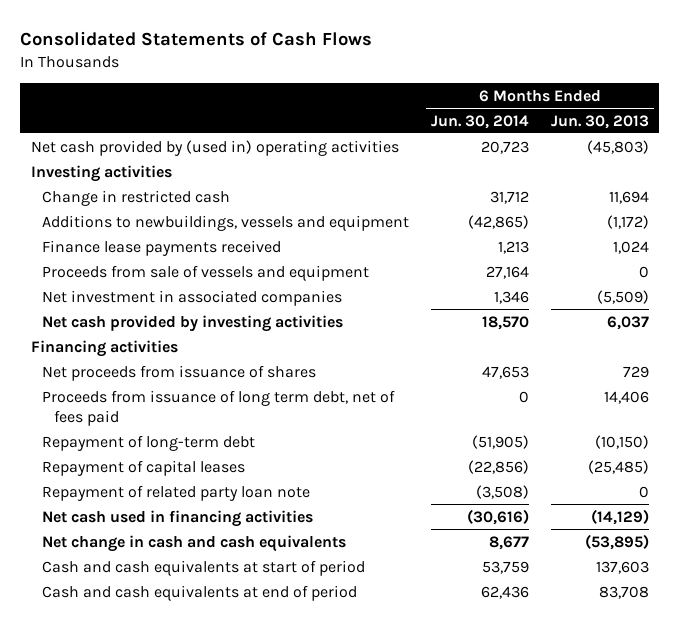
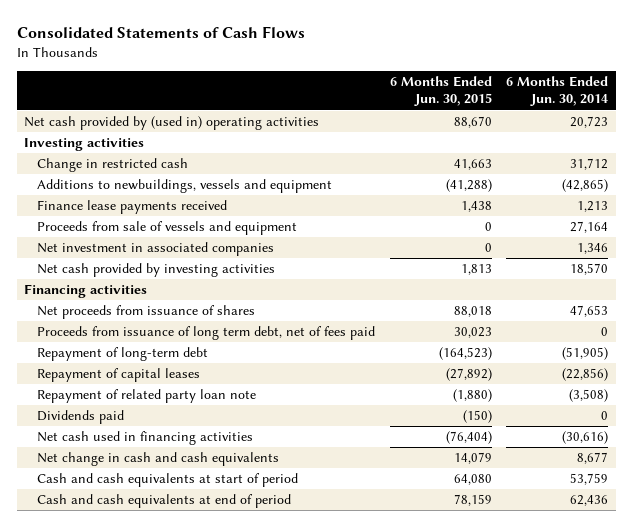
[550,114,649,129] Jun. 30, 2013 -> none
none -> [389,76,492,107] 6 Months Ended Jun. 30, 2015
none -> [37,410,125,425] Dividends paid

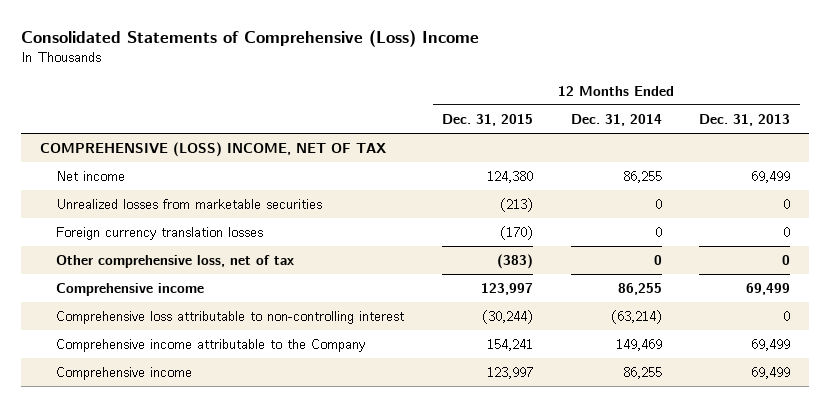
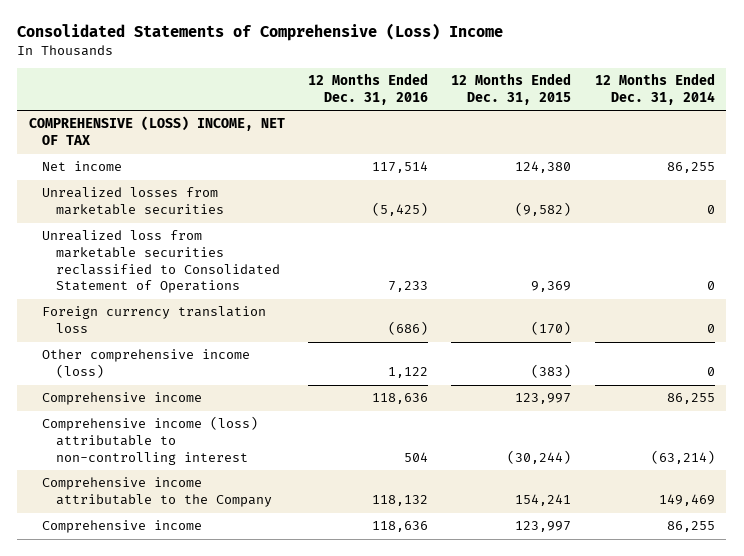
[699,113,791,126] Dec. 31, 2013 -> none
none -> [308,72,429,105] 12 Months Ended Dec. 31, 2016
[500,198,534,213] (213) -> [515,202,572,217] (9,582)
none -> [42,230,280,294] Unrealized loss from marketable securities reclassified to Consolidated Statement of Operations
[56,227,264,241] Foreign currency translation losses -> [42,306,267,334] Foreign currency translation loss
[56,255,295,269] Other comprehensive loss, net of tax -> [42,349,251,379] Other comprehensive income (loss)
[56,311,405,325] Comprehensive loss attributable to non-controlling interest -> [42,416,259,465] Comprehensive income (loss) attributable to non-controlling interest

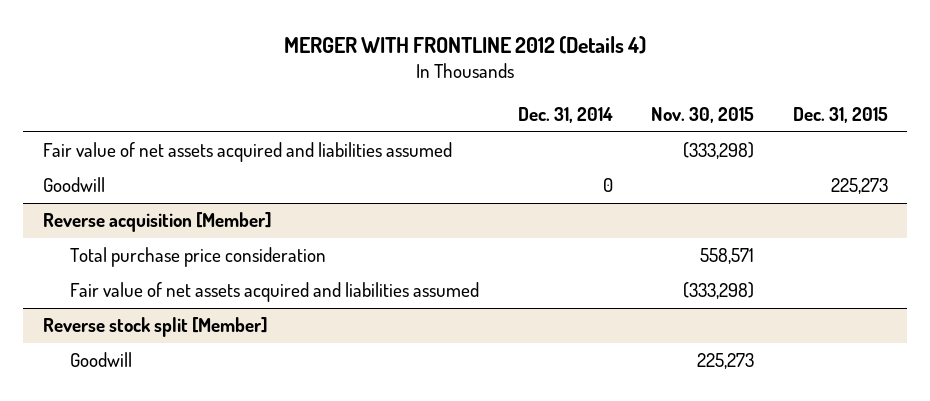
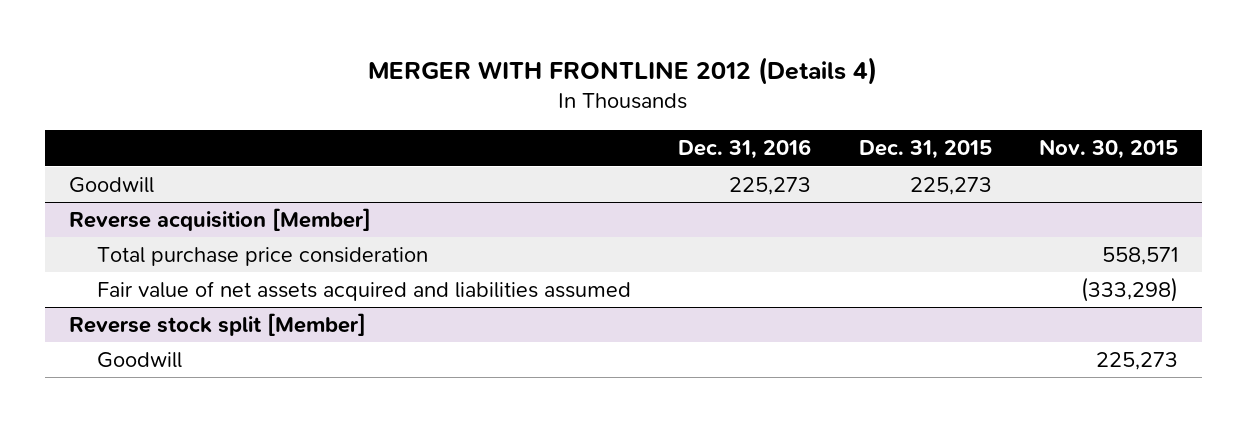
[517,107,613,124] Dec. 31, 2014 -> none
none -> [678,139,812,160] Dec. 31, 2016
[42,142,452,163] Fair value of net assets acquired and liabilities assumed -> none

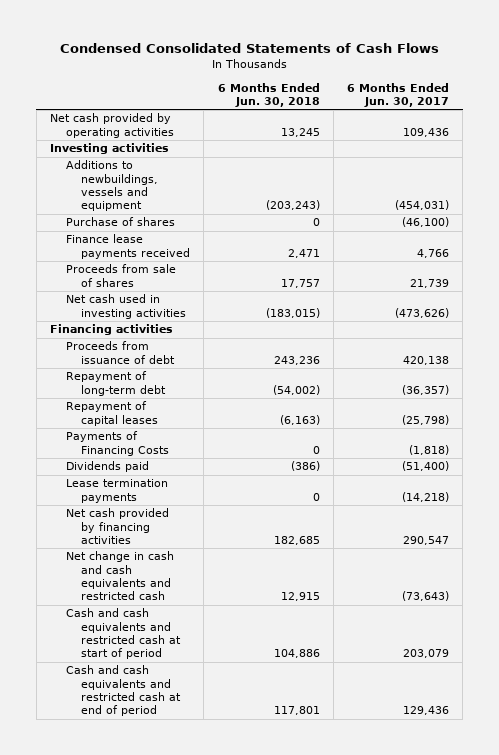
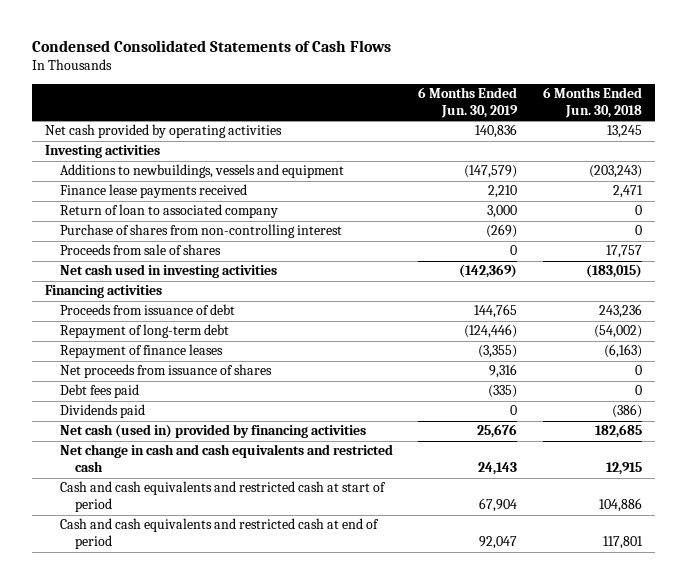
[347,82,450,107] 6 Months Ended Jun. 30, 2017 -> none
none -> [418,87,519,118] 6 Months Ended Jun. 30, 2019
[65,217,175,227] Purchase of shares -> none
none -> [59,204,278,219] Return of loan to associated company
none -> [59,224,342,239] Purchase of shares from non-controlling interest
[65,401,158,426] Repayment of capital leases -> [59,344,223,359] Repayment of finance leases
none -> [59,364,272,379] Net proceeds from issuance of shares
[65,431,169,456] Payments of Financing Costs -> [59,384,139,399] Debt fees paid
[65,479,168,503] Lease termination payments -> none
[65,508,169,544] Net cash provided by financing activities -> [59,424,366,439] Net cash (used in) provided by financing activities

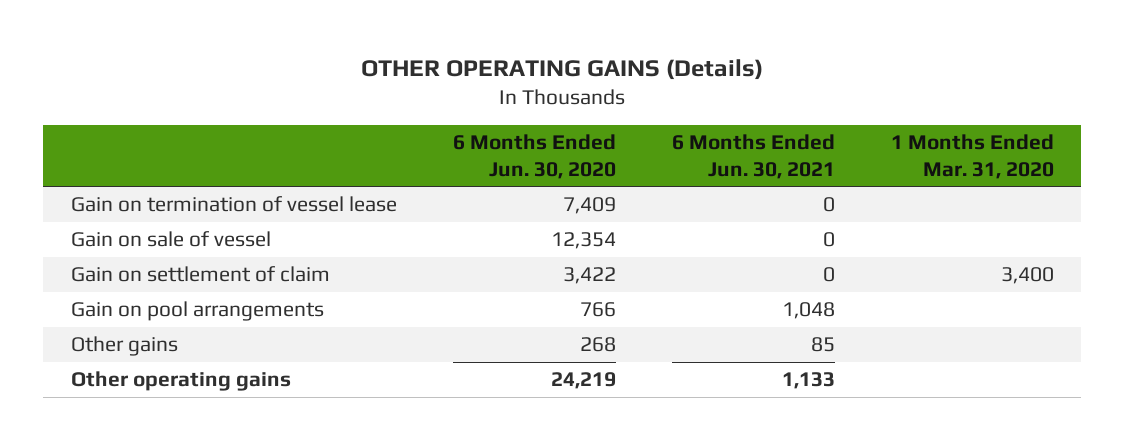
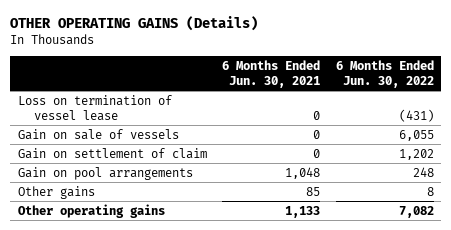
[452,134,616,179] 6 Months Ended Jun. 30, 2020 -> none
[890,134,1054,179] 1 Months Ended Mar. 31, 2020 -> none
none -> [335,59,434,88] 6 Months Ended Jun. 30, 2022
[70,196,397,213] Gain on termination of vessel lease -> [17,94,172,121] Loss on termination of vessel lease
[70,231,271,248] Gain on sale of vessel -> [17,128,179,140] Gain on sale of vessels

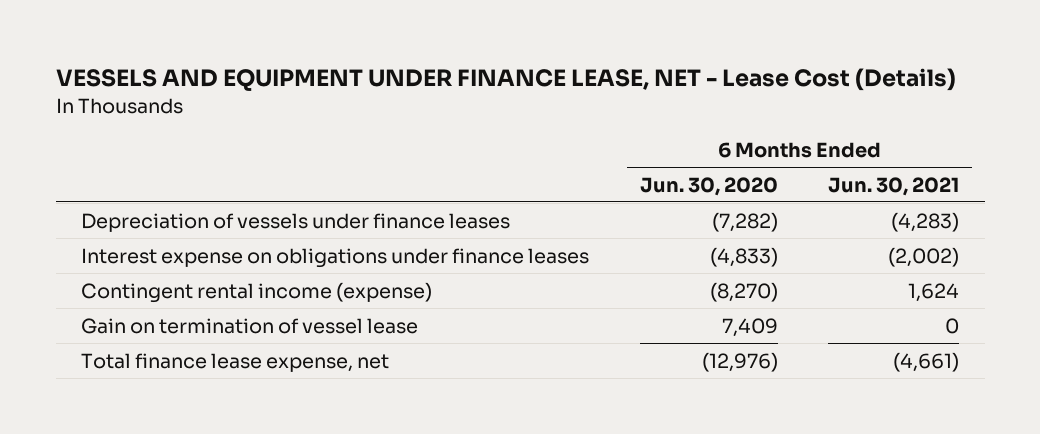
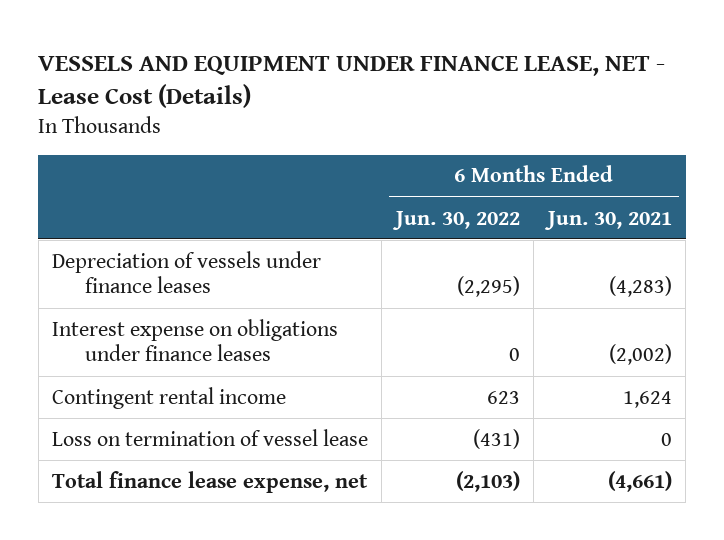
[639,176,778,196] Jun. 30, 2020 -> none
none -> [391,210,520,230] Jun. 30, 2022
[80,281,432,303] Contingent rental income (expense) -> [51,386,286,409] Contingent rental income
[80,317,418,334] Gain on termination of vessel lease -> [51,428,368,446] Loss on termination of vessel lease

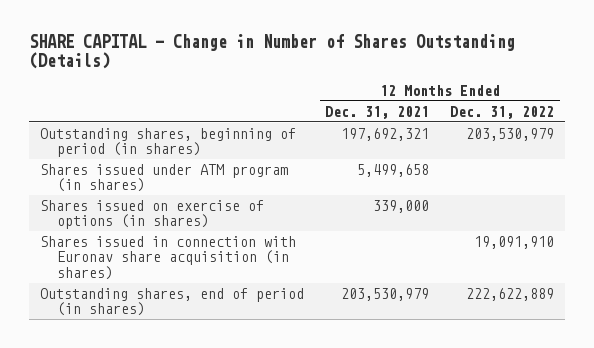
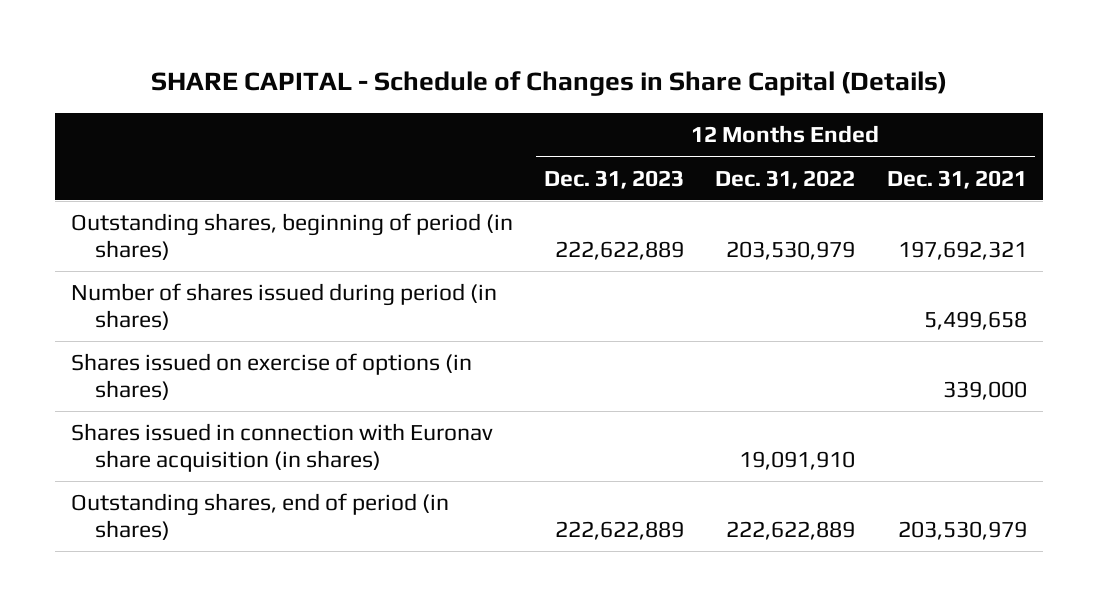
[29,34,516,70] SHARE CAPITAL - Change in Number of Shares Outstanding (Details) -> [150,71,947,97] SHARE CAPITAL - Schedule of Changes in Share Capital (Details)
none -> [543,169,684,189] Dec. 31, 2023
[40,164,289,193] Shares issued under ATM program (in shares) -> [70,283,497,330] Number of shares issued during period (in shares)

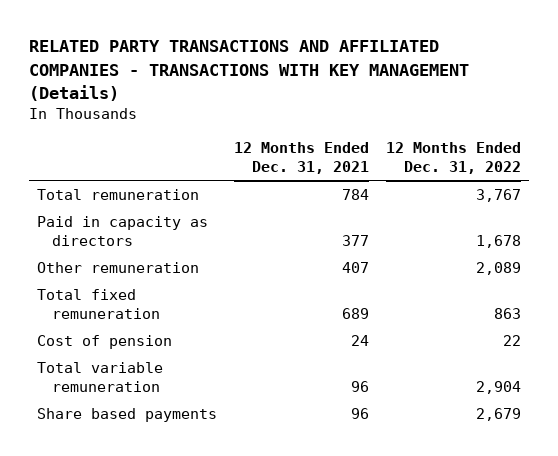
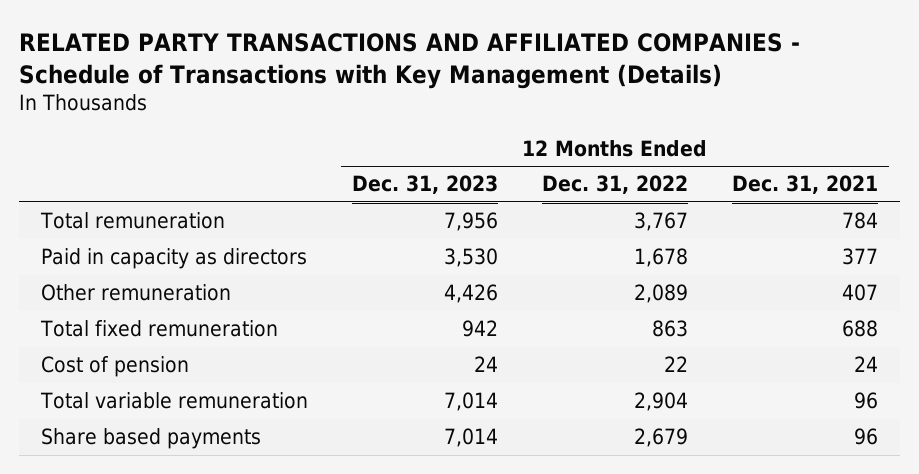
[29,40,470,101] RELATED PARTY TRANSACTIONS AND AFFILIATED COMPANIES - TRANSACTIONS WITH KEY MANAGEMENT (Details) -> [18,32,800,89] RELATED PARTY TRANSACTIONS AND AFFILIATED COMPANIES - Schedule of Transactions with Key Management (Details)
none -> [351,175,498,195] Dec. 31, 2023
[342,308,370,320] 689 -> [841,320,878,338] 688

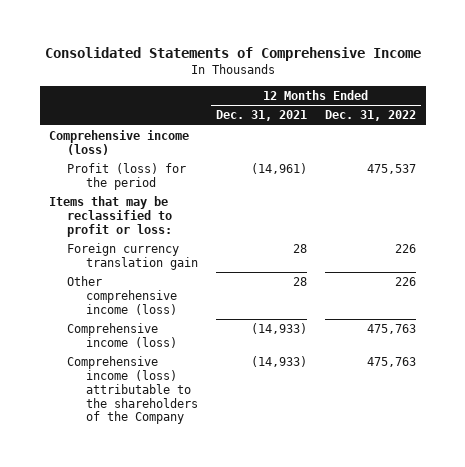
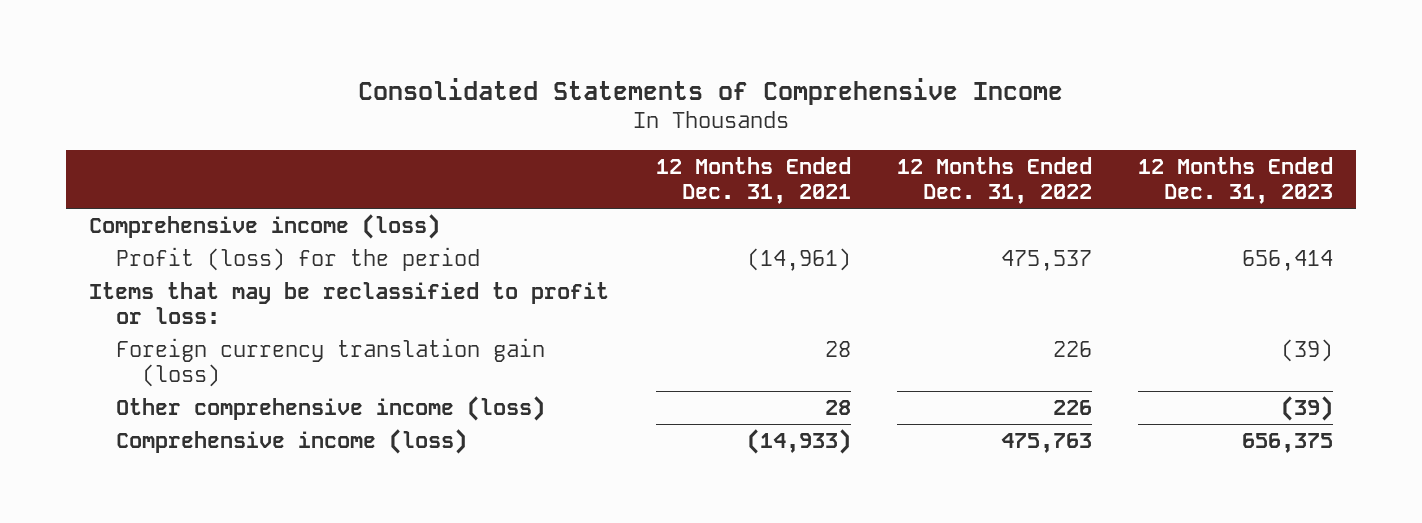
none -> [1137,156,1333,205] 12 Months Ended Dec. 31, 2023
[67,243,198,270] Foreign currency translation gain -> [115,338,545,388] Foreign currency translation gain (loss)
[67,356,198,425] Comprehensive income (loss) attributable to the shareholders of the Company -> none

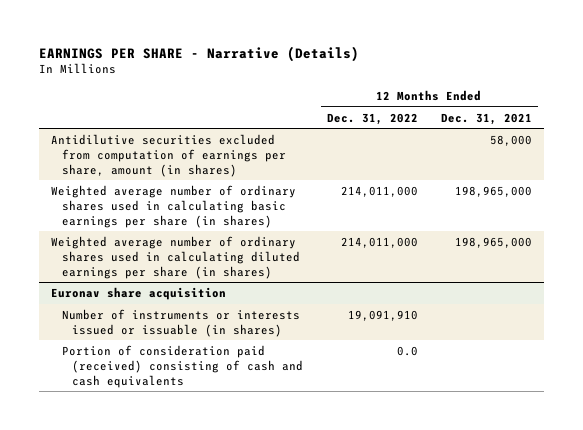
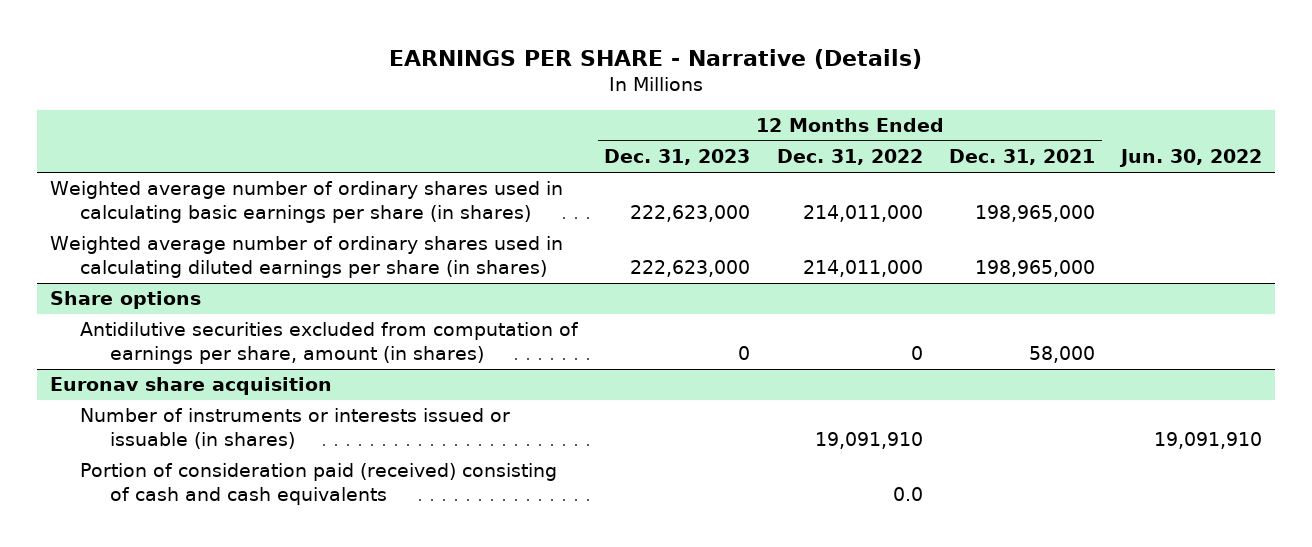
none -> [604,149,751,166] Dec. 31, 2023
none -> [1119,149,1263,168] Jun. 30, 2022
[51,133,286,177] Antidilutive securities excluded from computation of earnings per share, amount (in shares) -> none
none -> [49,291,201,310] Share options
none -> [79,322,579,364] Antidilutive securities excluded from computation of earnings per share, amount (in shares)

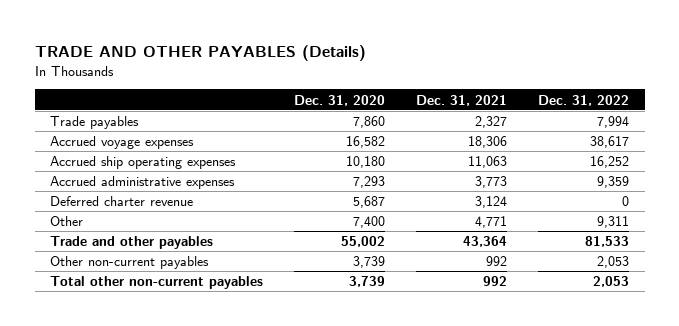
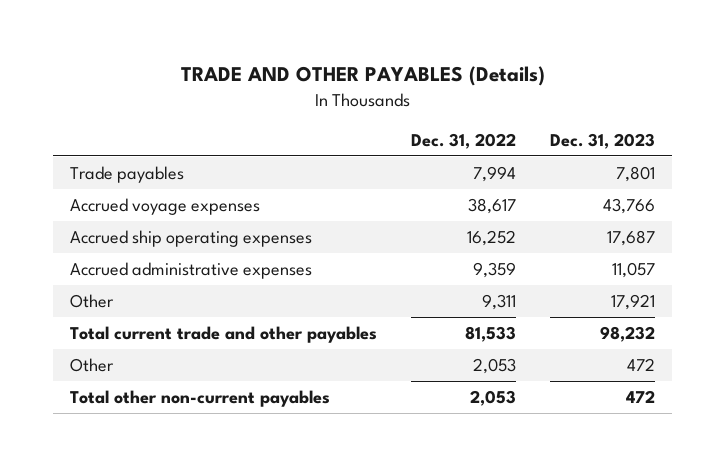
[294,94,386,106] Dec. 31, 2020 -> none
[416,94,508,106] Dec. 31, 2021 -> none
none -> [550,132,656,149] Dec. 31, 2023
[50,196,194,207] Deferred charter revenue -> none
[50,236,214,250] Trade and other payables -> [70,326,378,344] Total current trade and other payables
[50,256,210,270] Other non-current payables -> [70,358,115,373] Other

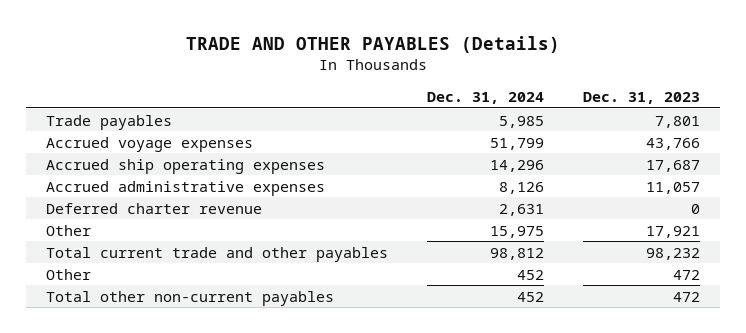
[411,132,517,149] Dec. 31, 2022 -> none
none -> [427,92,545,105] Dec. 31, 2024
none -> [45,202,262,214] Deferred charter revenue

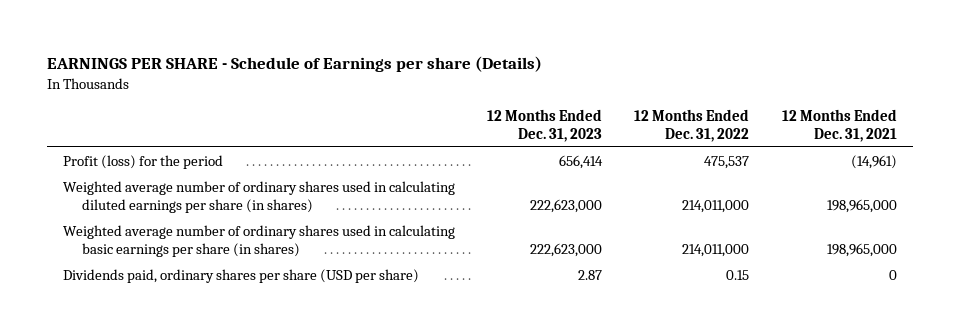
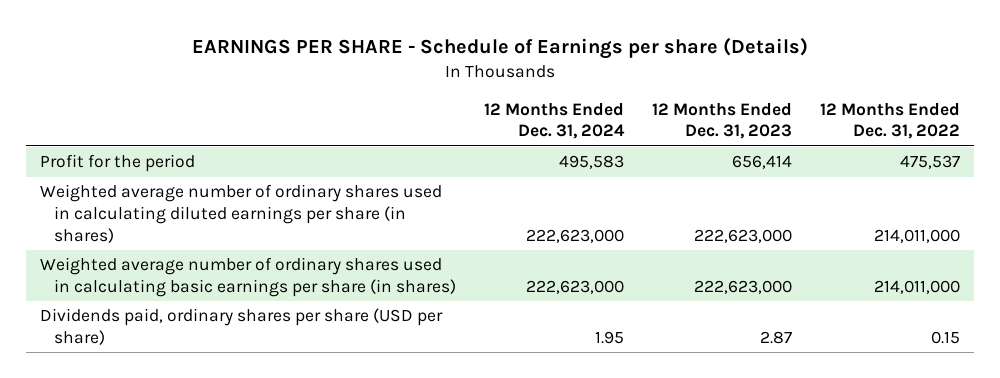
[781,108,897,142] 12 Months Ended Dec. 31, 2021 -> none
none -> [483,102,625,140] 12 Months Ended Dec. 31, 2024
[62,154,223,169] Profit (loss) for the period -> [40,154,196,173] Profit for the period

